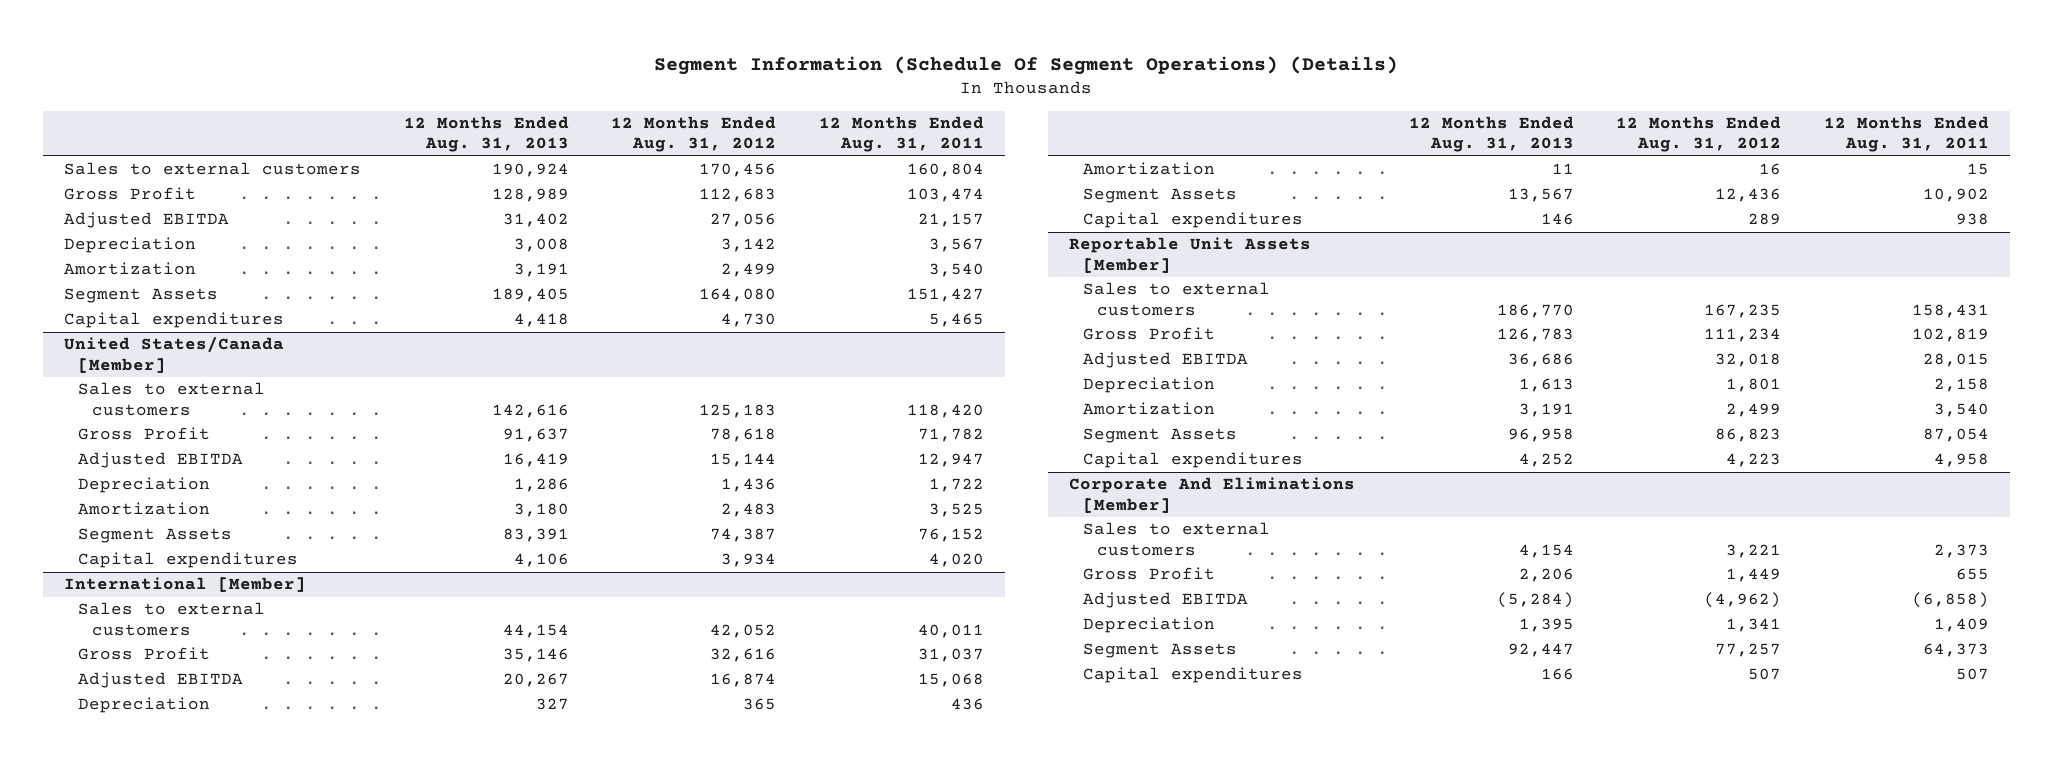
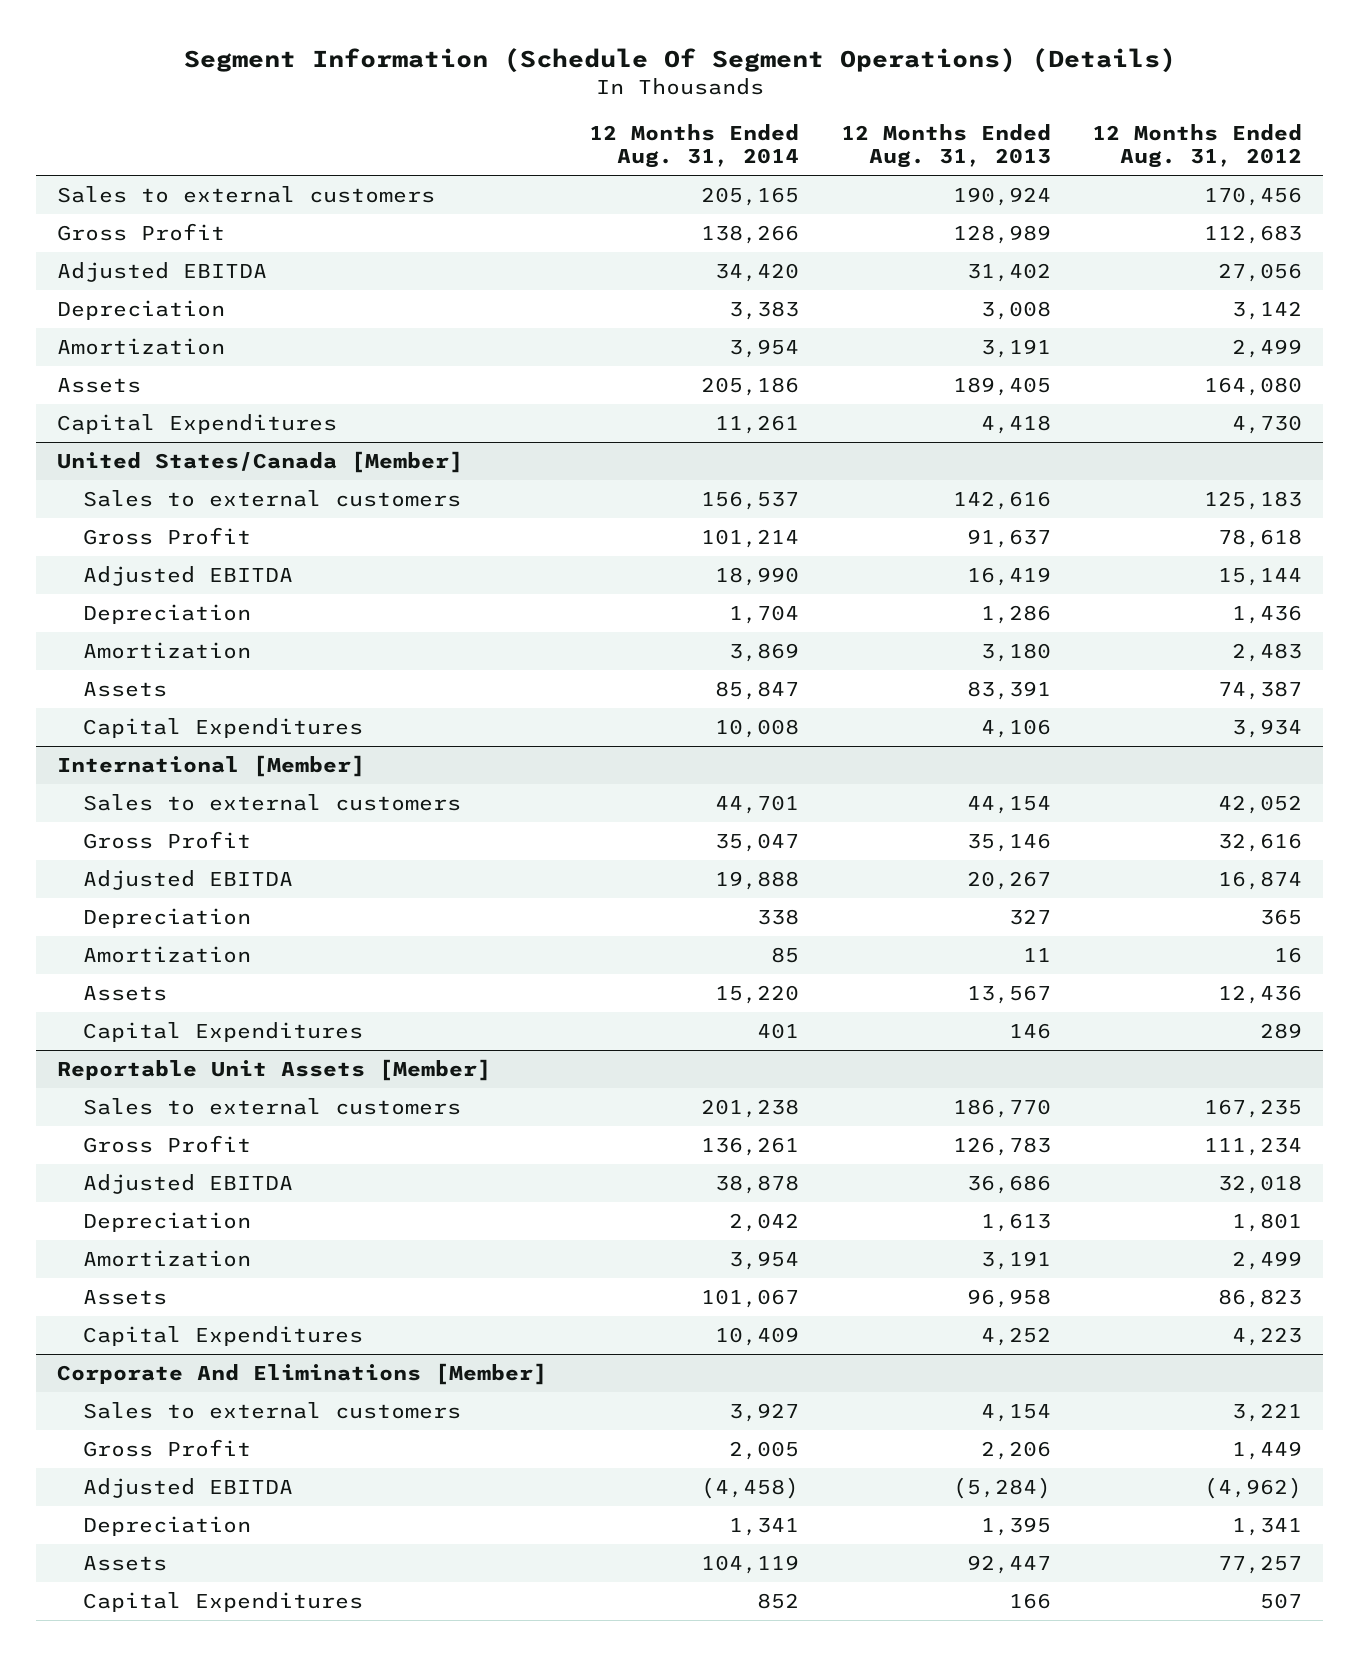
[818,116,984,153] 12 Months Ended Aug. 31, 2011 -> none
none -> [588,123,799,169] 12 Months Ended Aug. 31, 2014
[64,288,219,304] Segment Assets -> [56,377,141,393] Assets
[64,312,285,329] Capital expenditures -> [56,413,337,434] Capital Expenditures
[78,528,233,544] Segment Assets -> [82,681,167,697] Assets
[78,552,299,569] Capital expenditures -> [82,717,363,738] Capital Expenditures
[1083,188,1238,204] Segment Assets -> [82,985,167,1001] Assets
[1083,212,1304,229] Capital expenditures -> [82,1021,363,1042] Capital Expenditures
[1083,428,1238,444] Segment Assets -> [82,1289,167,1305] Assets
[1083,452,1304,469] Capital expenditures -> [82,1325,363,1346] Capital Expenditures
[1083,643,1238,659] Segment Assets -> [82,1555,167,1571] Assets
[1083,667,1304,684] Capital expenditures -> [82,1591,363,1612] Capital Expenditures

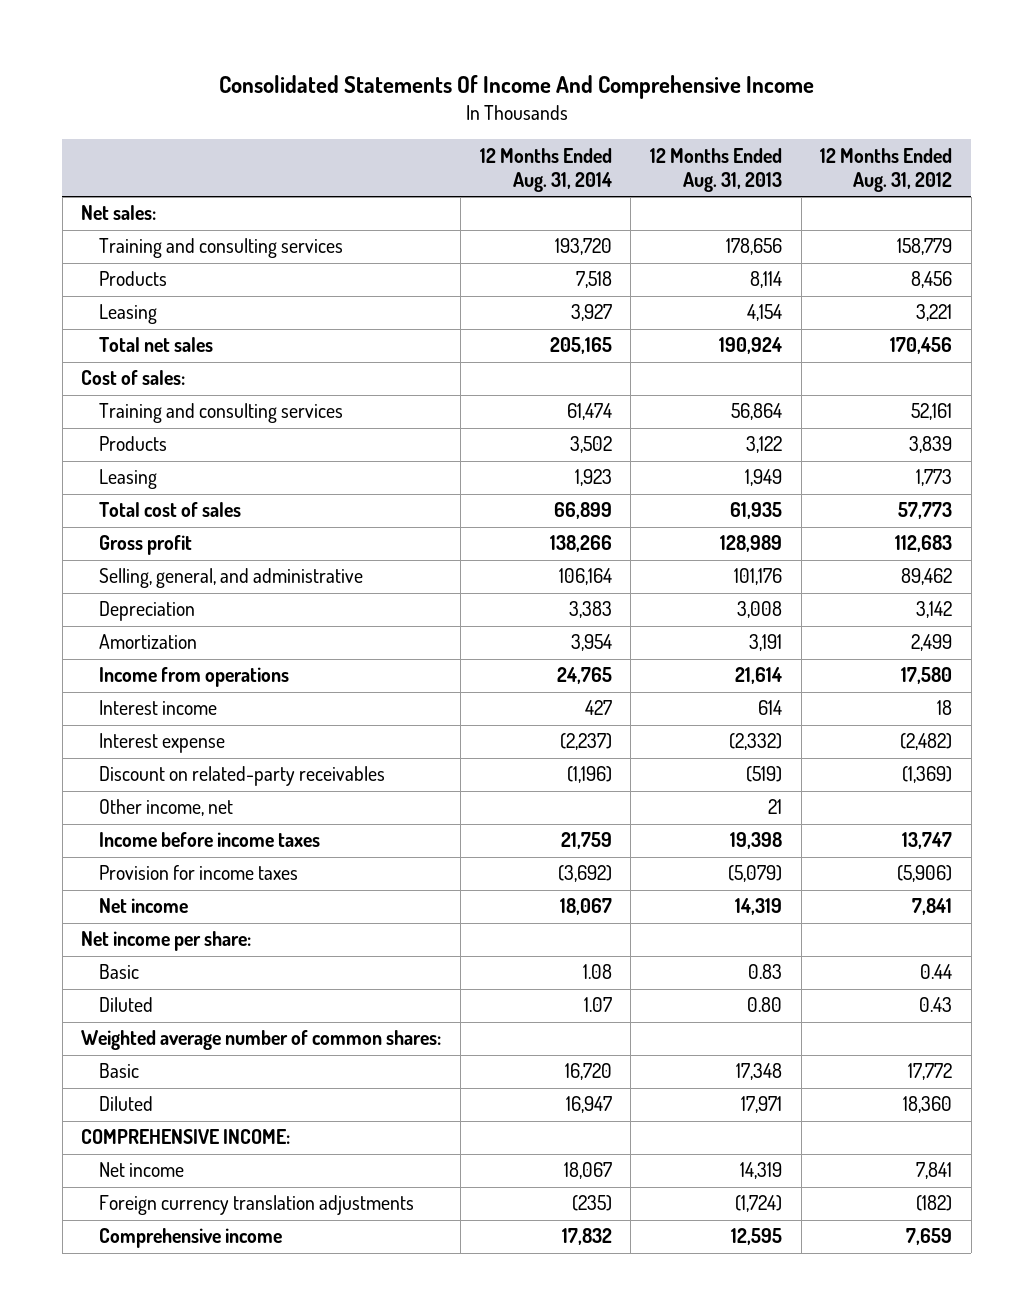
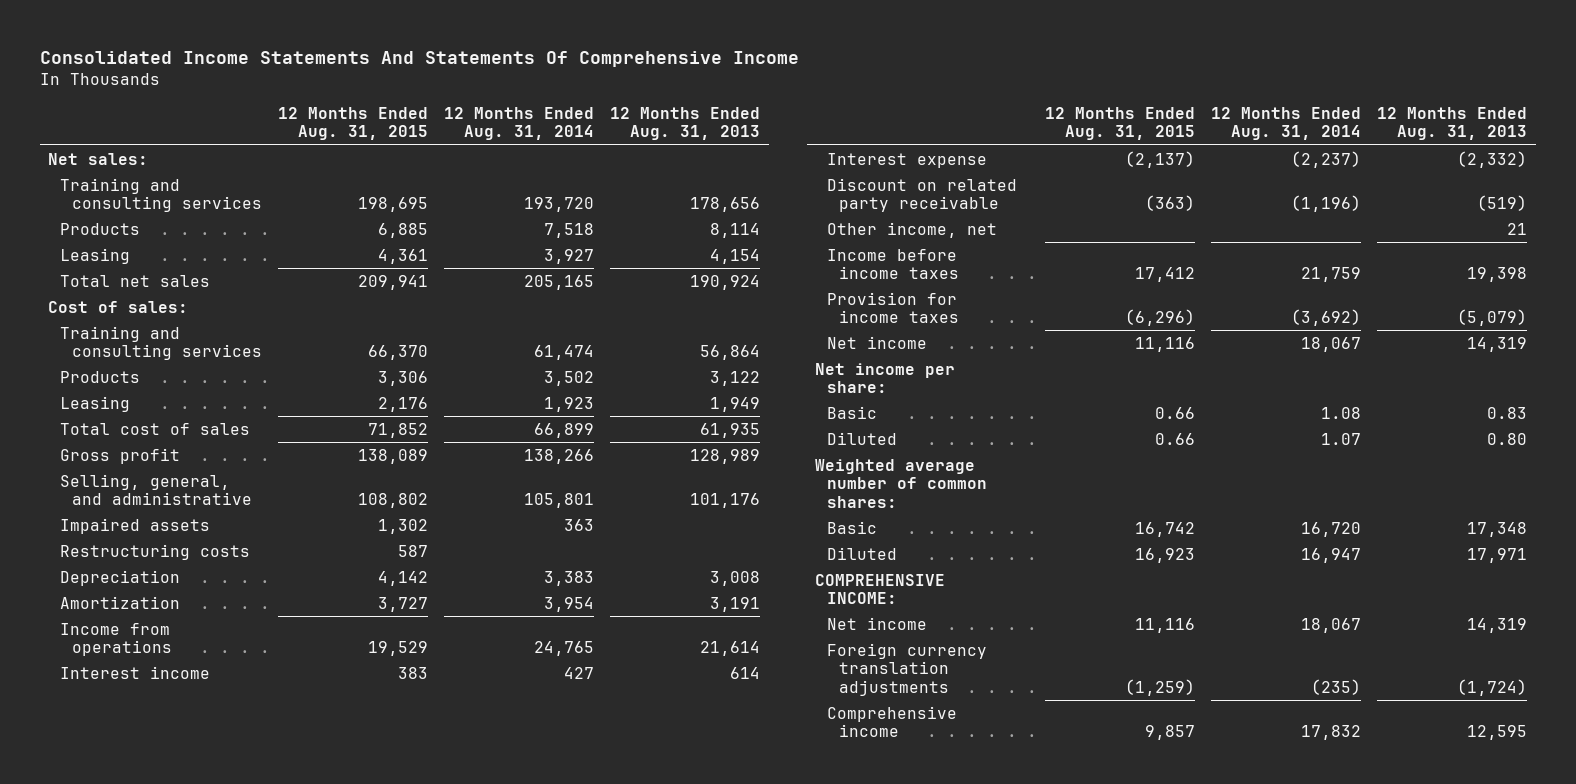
[218,74,814,99] Consolidated Statements Of Income And Comprehensive Income -> [40,50,800,67] Consolidated Income Statements And Statements Of Comprehensive Income
[820,147,953,193] 12 Months Ended Aug. 31, 2012 -> none
none -> [278,106,429,141] 12 Months Ended Aug. 31, 2015
[558,568,612,586] 106,164 -> [524,493,595,509] 105,801
none -> [60,517,211,534] Impaired assets
none -> [60,543,251,560] Restructuring costs
[99,766,386,787] Discount on related-party receivables -> [827,177,1018,213] Discount on related party receivable

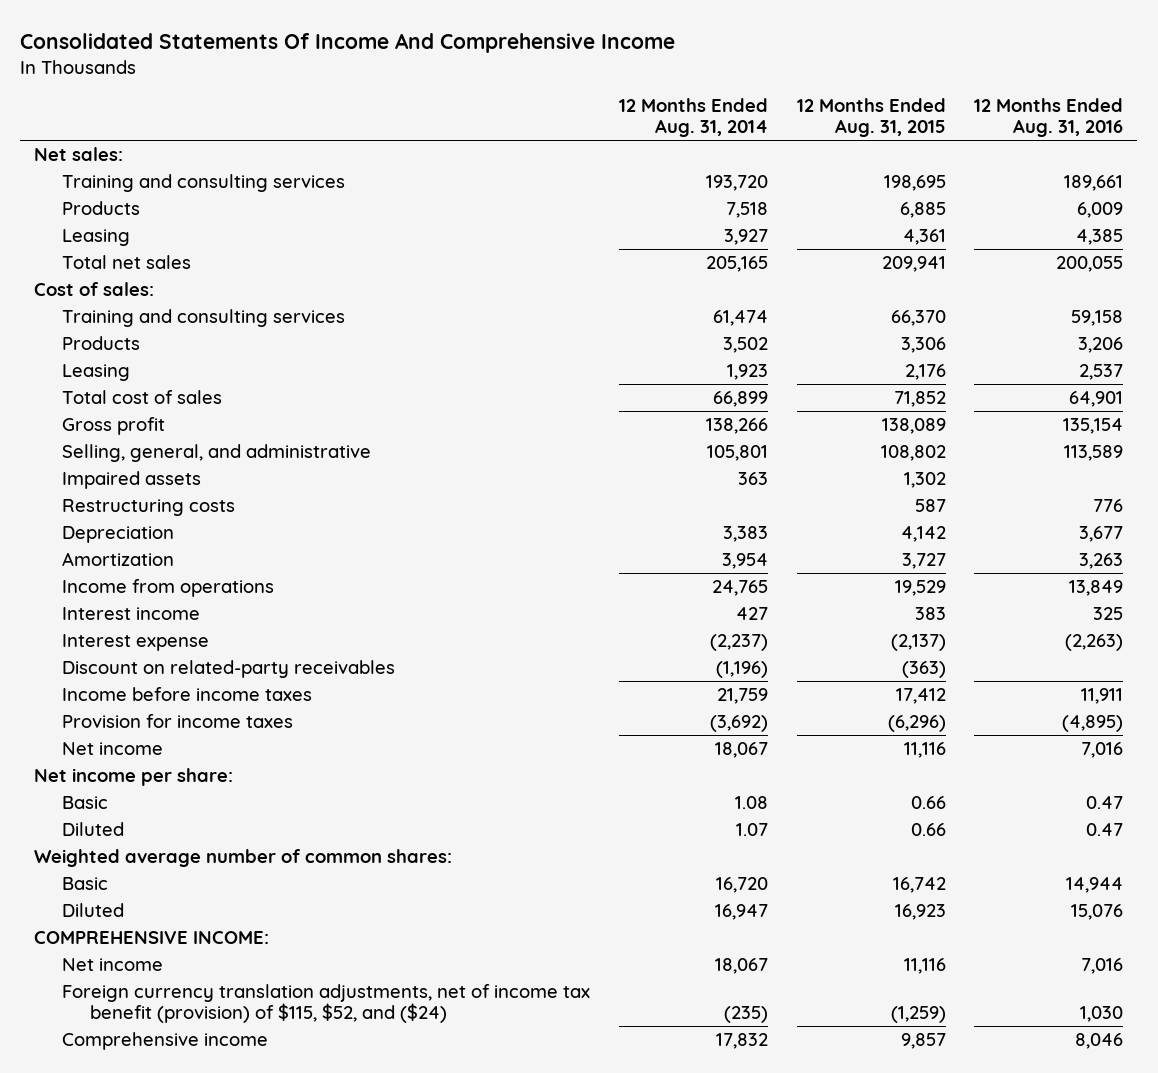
[40,50,800,67] Consolidated Income Statements And Statements Of Comprehensive Income -> [20,32,676,53] Consolidated Statements Of Income And Comprehensive Income
[610,106,761,141] 12 Months Ended Aug. 31, 2013 -> none
none -> [974,98,1124,138] 12 Months Ended Aug. 31, 2016
[827,221,998,238] Other income, net -> none
[827,177,1018,213] Discount on related party receivable -> [62,660,396,679] Discount on related-party receivables
[827,642,988,696] Foreign currency translation adjustments -> [62,984,591,1024] Foreign currency translation adjustments, net of income tax benefit (provision) of $115, $52, and ($24)

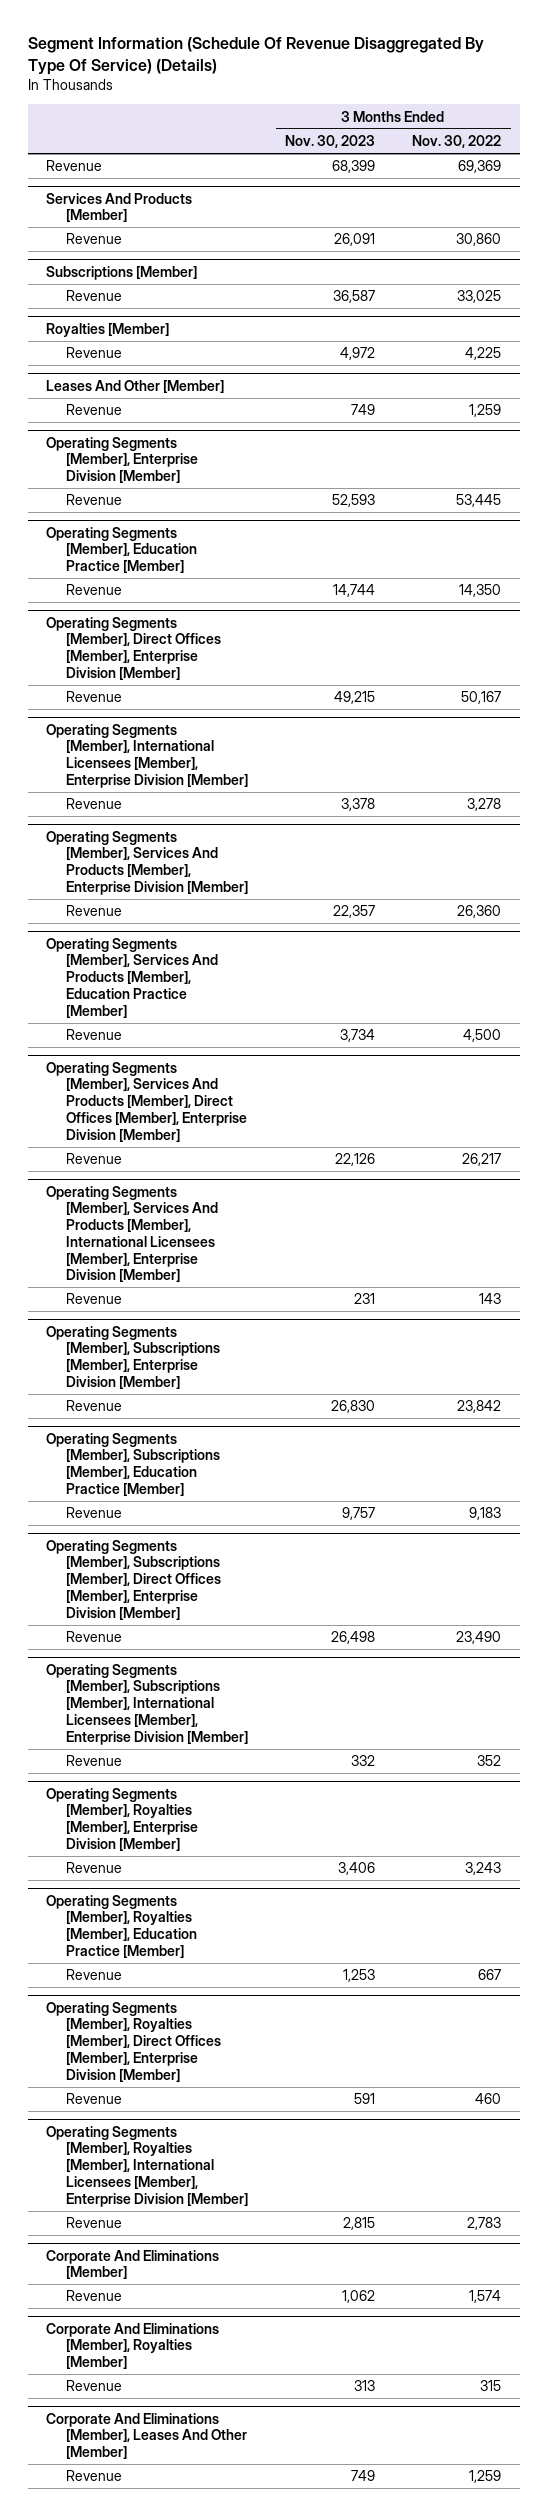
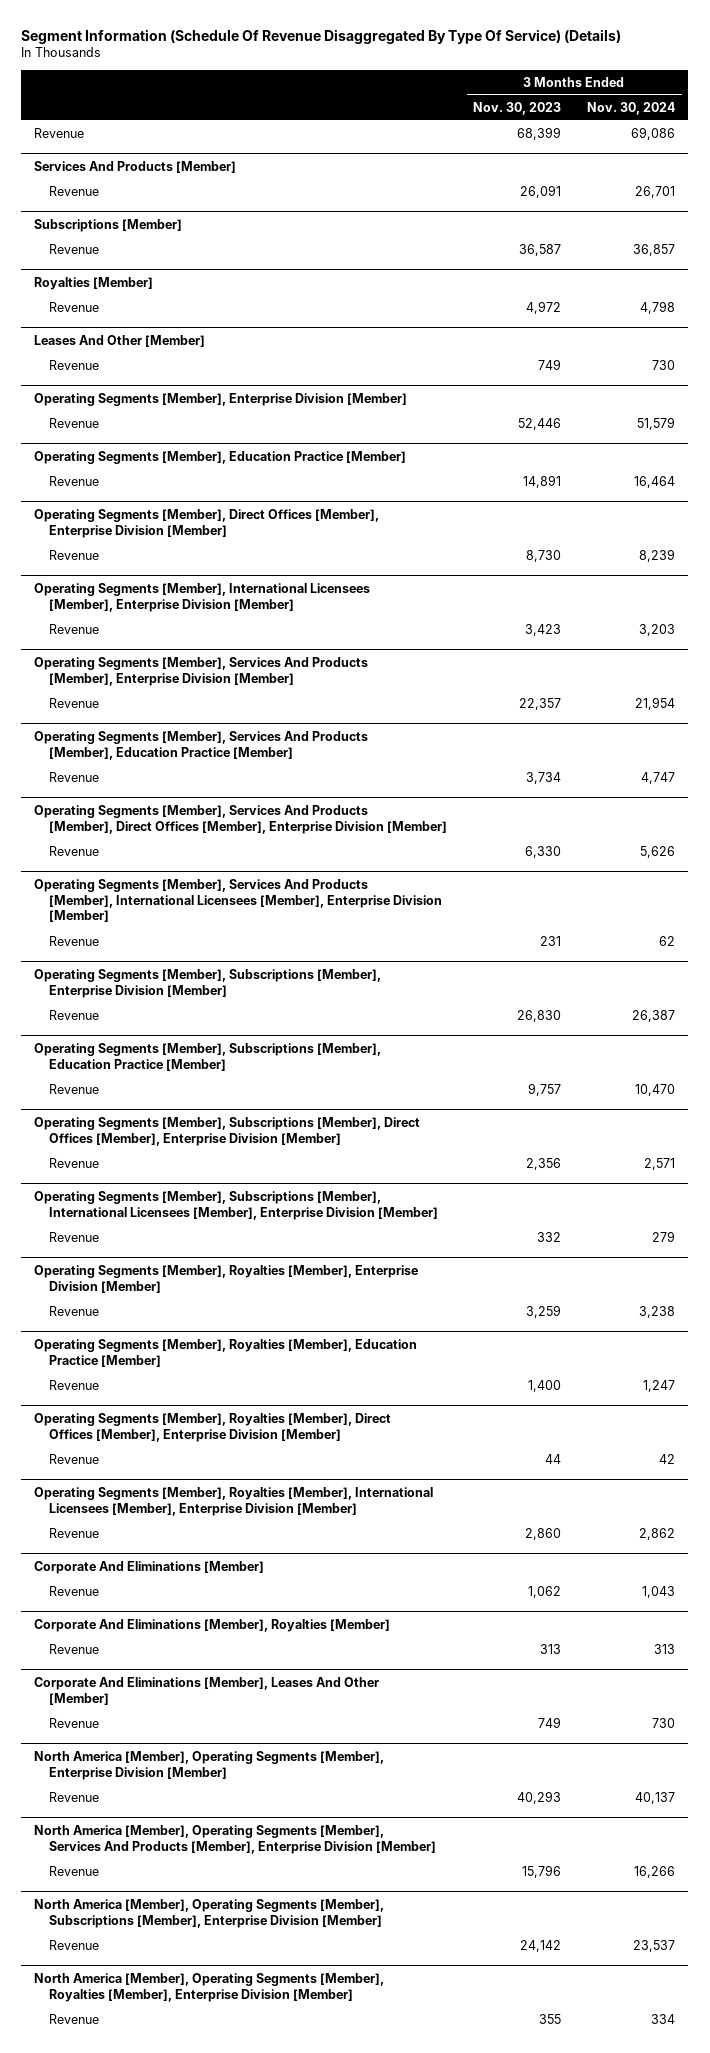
[412,135,502,149] Nov. 30, 2022 -> none
none -> [587,101,676,115] Nov. 30, 2024
[331,494,375,508] 52,593 -> [518,418,562,431] 52,446
[332,584,375,598] 14,744 -> [523,475,562,489] 14,891
[333,691,375,705] 49,215 -> [526,550,562,563] 8,730
[340,798,375,812] 3,378 -> [525,624,562,637] 3,423
[334,1153,375,1167] 22,126 -> [525,846,562,859] 6,330
[330,1631,375,1645] 26,498 -> [526,1158,562,1171] 2,356
[337,1862,375,1876] 3,406 -> [526,1305,562,1319] 3,259
[342,1969,375,1983] 1,253 -> [528,1380,562,1393] 1,400
[353,2093,375,2105] 591 -> [545,1454,562,1465] 44
[342,2217,375,2231] 2,815 -> [525,1528,562,1541] 2,860
none -> [34,1750,385,1780] North America [Member], Operating Segments [Member], Enterprise Division [Member]
none -> [49,1792,100,1803] Revenue
none -> [34,1824,437,1854] North America [Member], Operating Segments [Member], Services And Products [Member], Enterprise Division [Member]
none -> [49,1866,100,1877] Revenue
none -> [34,1898,385,1928] North America [Member], Operating Segments [Member], Subscriptions [Member], Enterprise Division [Member]
none -> [49,1940,100,1951] Revenue
none -> [34,1972,385,2002] North America [Member], Operating Segments [Member], Royalties [Member], Enterprise Division [Member]
none -> [49,2014,100,2025] Revenue

